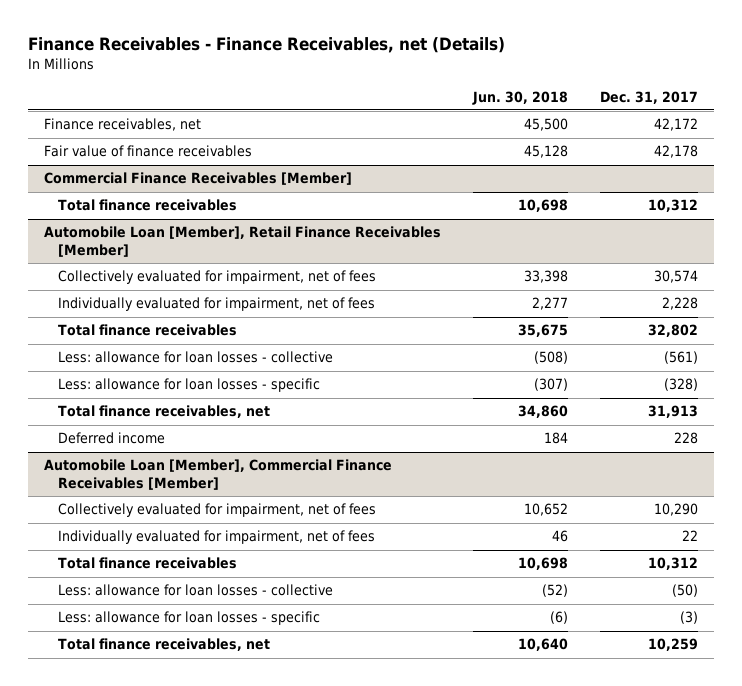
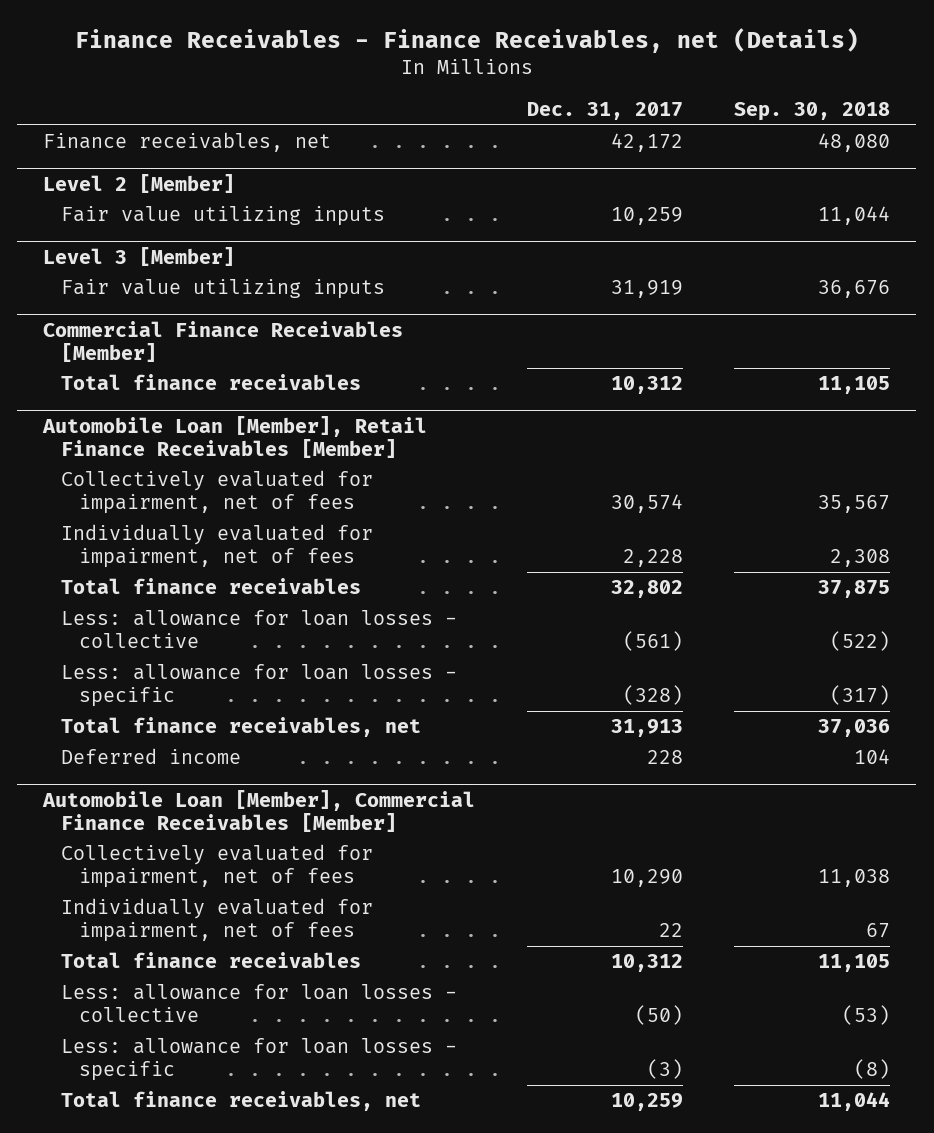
[471,90,568,105] Jun. 30, 2018 -> none
none -> [734,101,891,121] Sep. 30, 2018
none -> [43,173,236,193] Level 2 [Member]
[43,145,252,158] Fair value of finance receivables -> [61,206,386,227] Fair value utilizing inputs
[653,145,698,159] 42,178 -> [610,207,683,226] 10,259
none -> [43,246,236,266] Level 3 [Member]
none -> [61,279,386,300] Fair value utilizing inputs

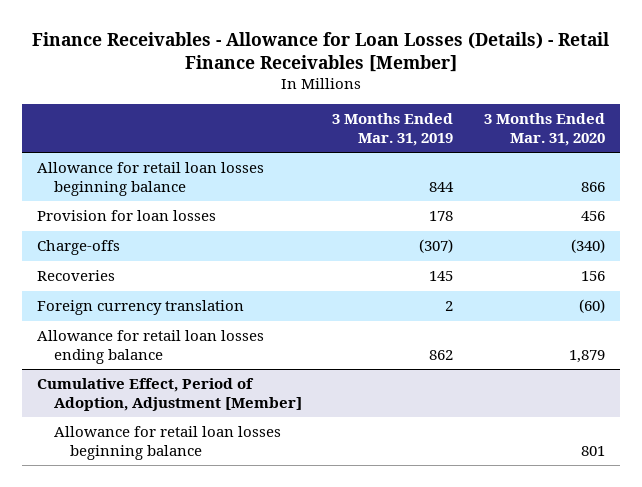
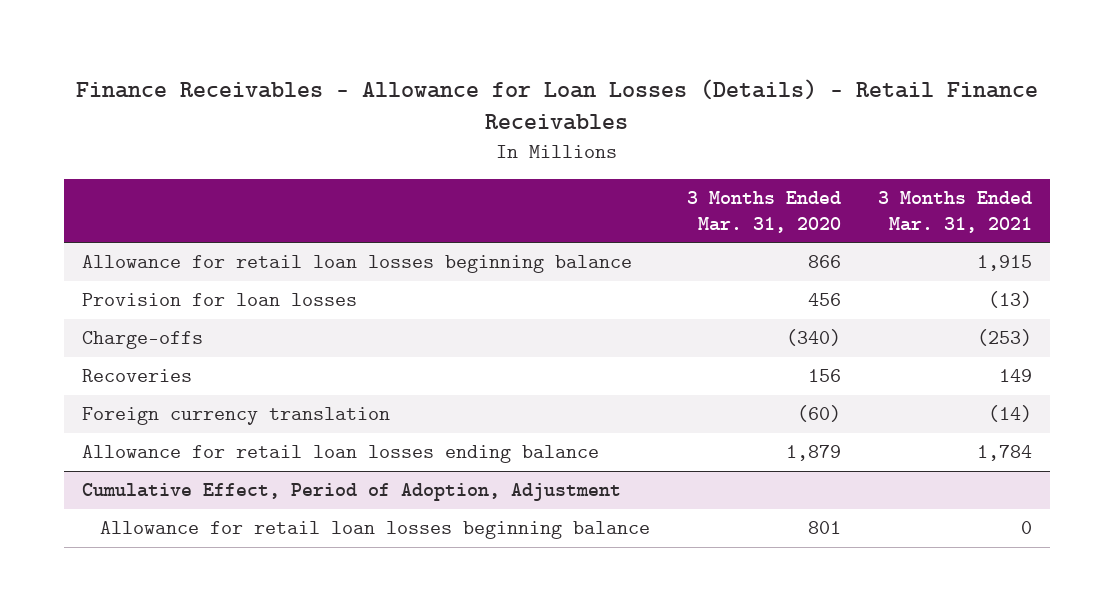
[32,31,610,72] Finance Receivables - Allowance for Loan Losses (Details) - Retail Finance Receivables [Member] -> [75,78,1038,131] Finance Receivables - Allowance for Loan Losses (Details) - Retail Finance Receivables
[332,113,454,146] 3 Months Ended Mar. 31, 2019 -> none
none -> [877,191,1032,233] 3 Months Ended Mar. 31, 2021
[37,378,302,411] Cumulative Effect, Period of Adoption, Adjustment [Member] -> [82,483,622,502] Cumulative Effect, Period of Adoption, Adjustment

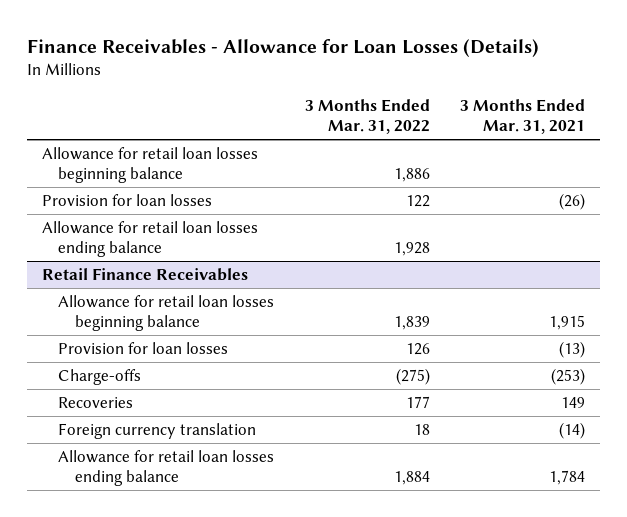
[75,78,1038,131] Finance Receivables - Allowance for Loan Losses (Details) - Retail Finance Receivables -> [26,38,539,57] Finance Receivables - Allowance for Loan Losses (Details)
[687,191,842,233] 3 Months Ended Mar. 31, 2020 -> none
none -> [304,98,430,135] 3 Months Ended Mar. 31, 2022
none -> [41,146,258,184] Allowance for retail loan losses beginning balance
none -> [41,193,212,206] Provision for loan losses
none -> [41,220,258,258] Allowance for retail loan losses ending balance
none -> [41,267,248,281] Retail Finance Receivables
[82,483,622,502] Cumulative Effect, Period of Adoption, Adjustment -> none
[100,521,651,540] Allowance for retail loan losses beginning balance -> none

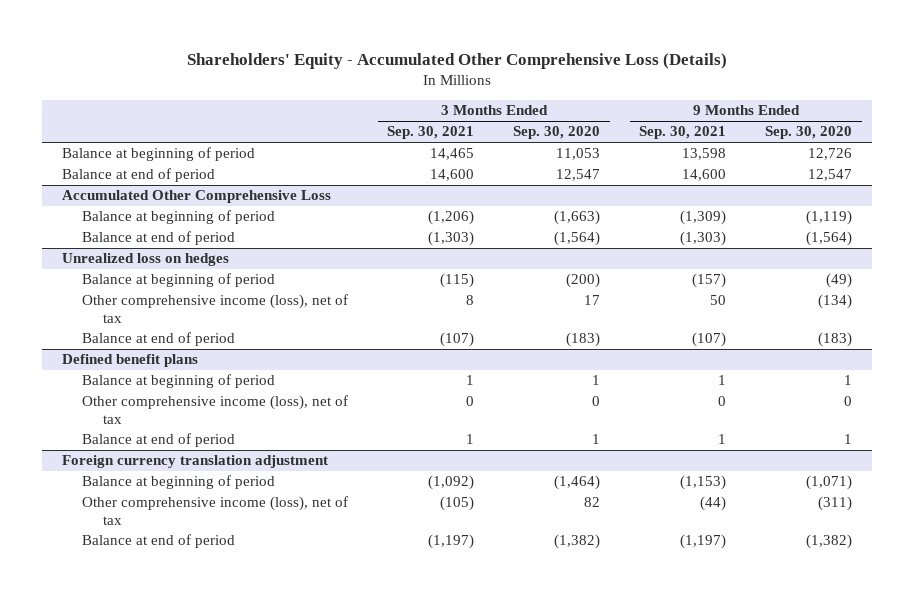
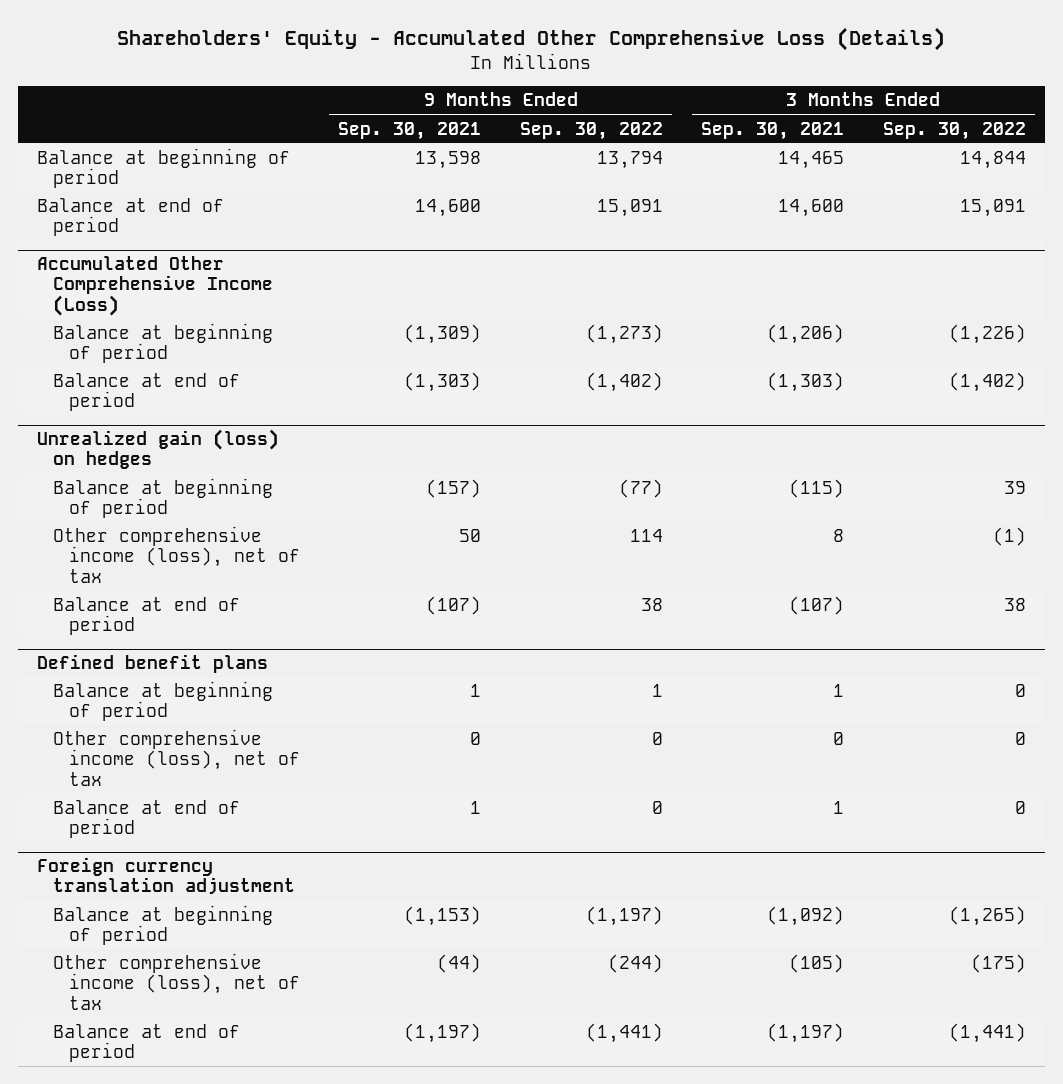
[513,126,601,140] Sep. 30, 2020 -> none
[765,126,853,140] Sep. 30, 2020 -> none
none -> [519,121,663,140] Sep. 30, 2022
none -> [882,121,1026,140] Sep. 30, 2022
[61,190,331,204] Accumulated Other Comprehensive Loss -> [37,256,274,316] Accumulated Other Comprehensive Income (Loss)
[61,253,229,267] Unrealized loss on hedges -> [37,429,280,470] Unrealized gain (loss) on hedges

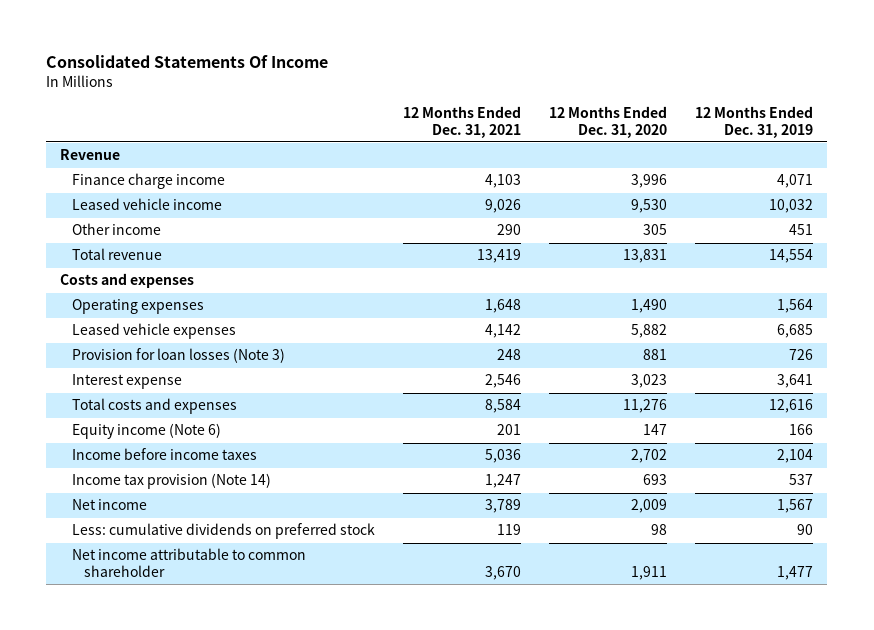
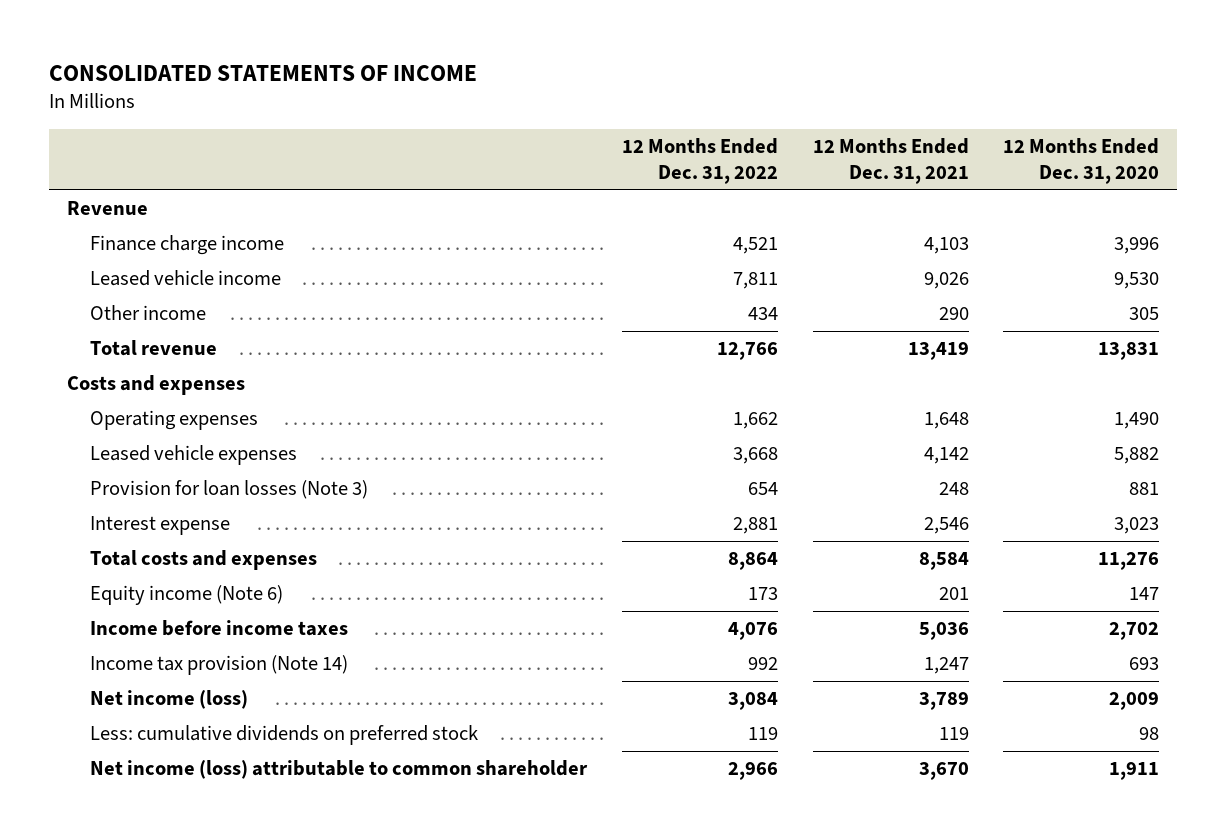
[46,55,329,69] Consolidated Statements Of Income -> [49,64,478,81] CONSOLIDATED STATEMENTS OF INCOME
[695,106,814,138] 12 Months Ended Dec. 31, 2019 -> none
none -> [621,137,778,184] 12 Months Ended Dec. 31, 2022
[72,499,148,511] Net income -> [89,690,248,710] Net income (loss)
[72,548,307,577] Net income attributable to common shareholder -> [89,760,588,780] Net income (loss) attributable to common shareholder

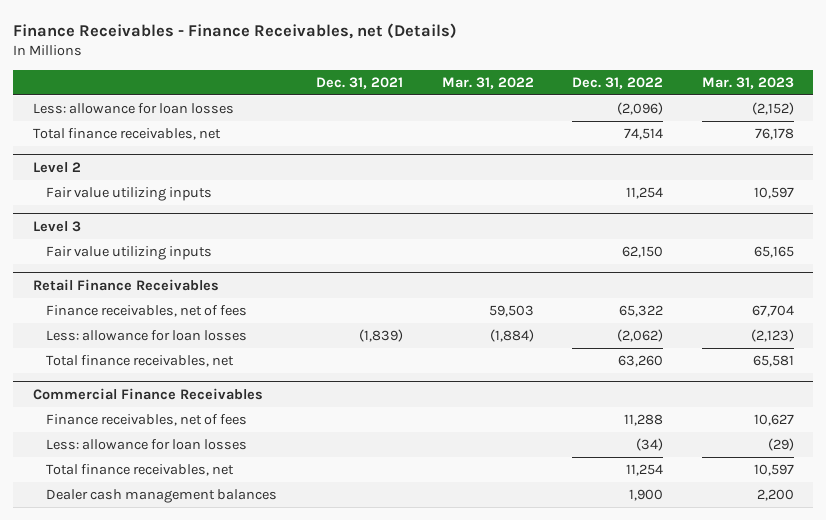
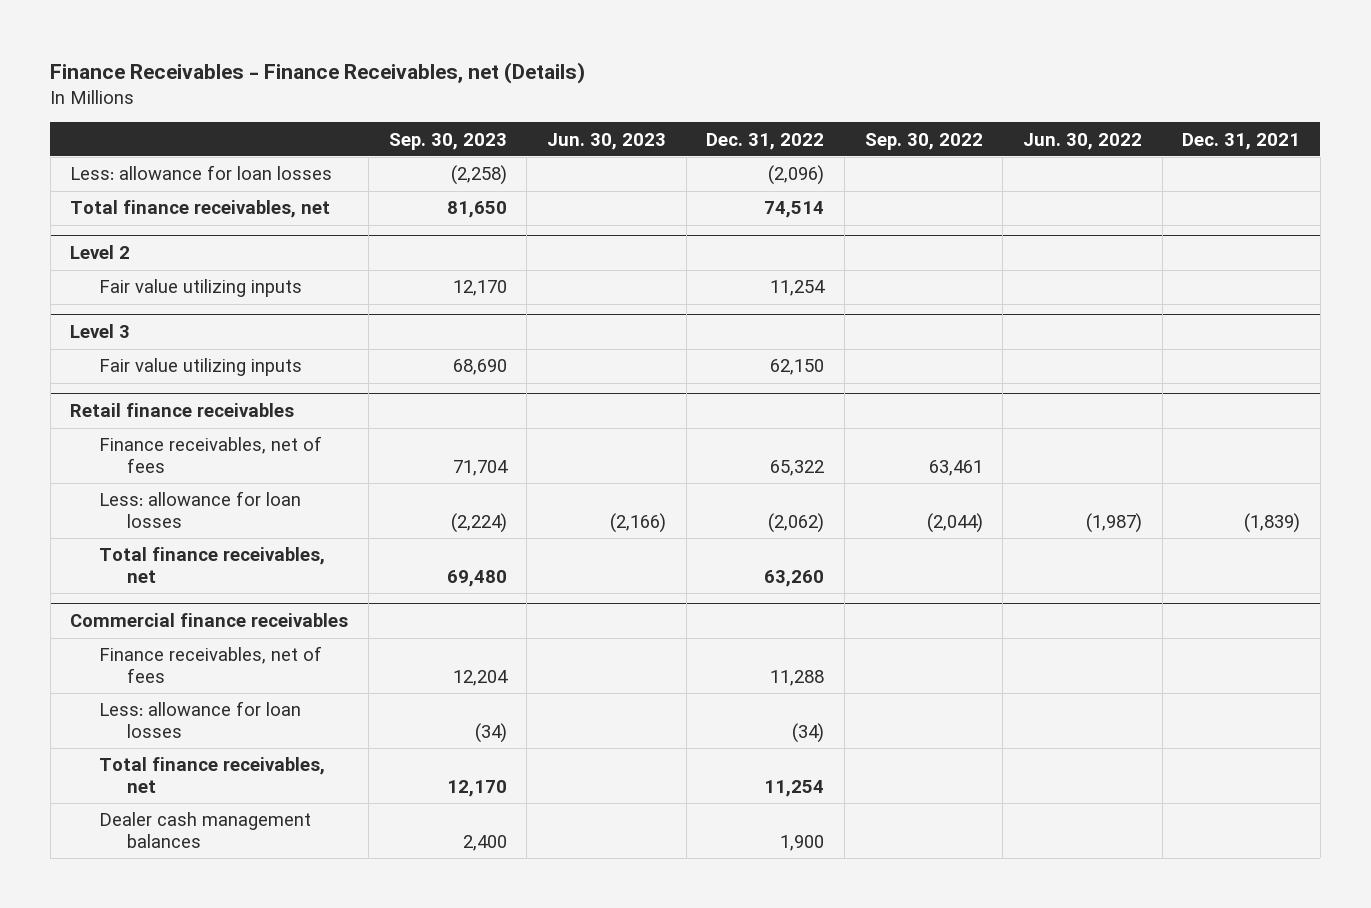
[441,76,534,89] Mar. 31, 2022 -> none
[701,76,794,89] Mar. 31, 2023 -> none
none -> [388,132,507,150] Sep. 30, 2023
none -> [547,132,667,150] Jun. 30, 2023
none -> [864,132,983,150] Sep. 30, 2022
none -> [1022,132,1142,150] Jun. 30, 2022
[32,278,219,291] Retail Finance Receivables -> [70,403,295,418] Retail finance receivables
[32,387,263,400] Commercial Finance Receivables -> [70,613,349,628] Commercial finance receivables

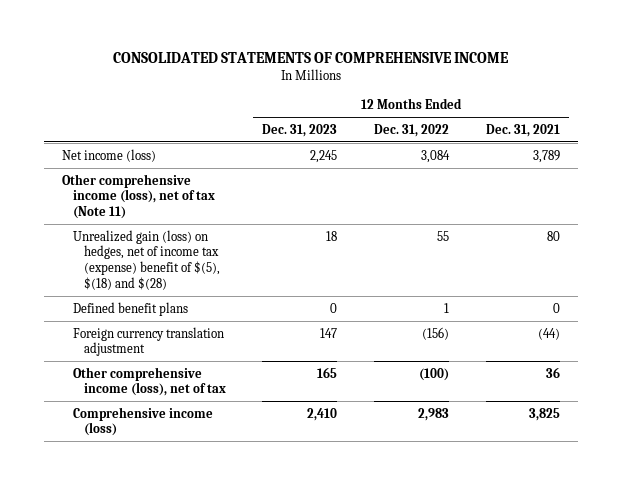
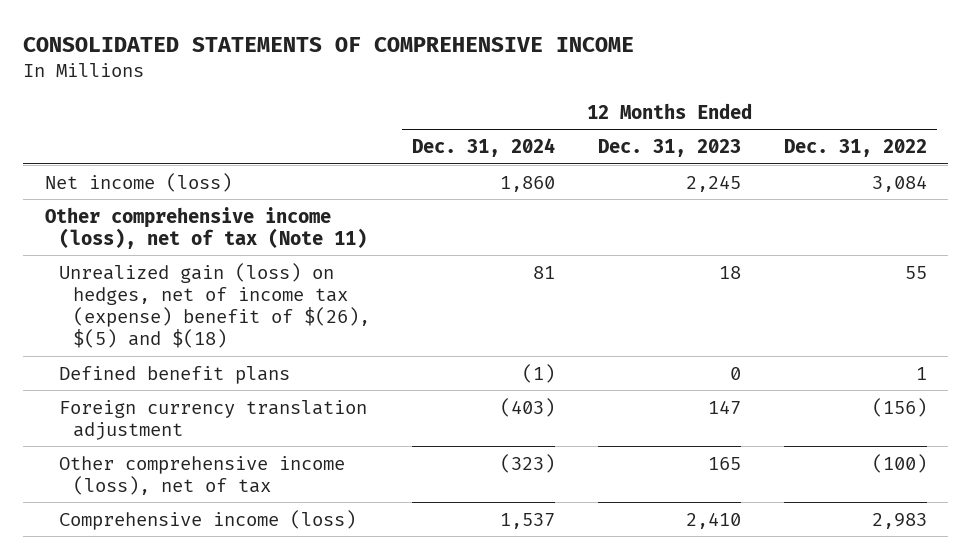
[485,123,560,137] Dec. 31, 2021 -> none
none -> [412,137,556,157] Dec. 31, 2024
[72,229,220,291] Unrealized gain (loss) on hedges, net of income tax (expense) benefit of $(5), $(18) and $(28) -> [58,262,370,348] Unrealized gain (loss) on hedges, net of income tax (expense) benefit of $(26), $(5) and $(18)

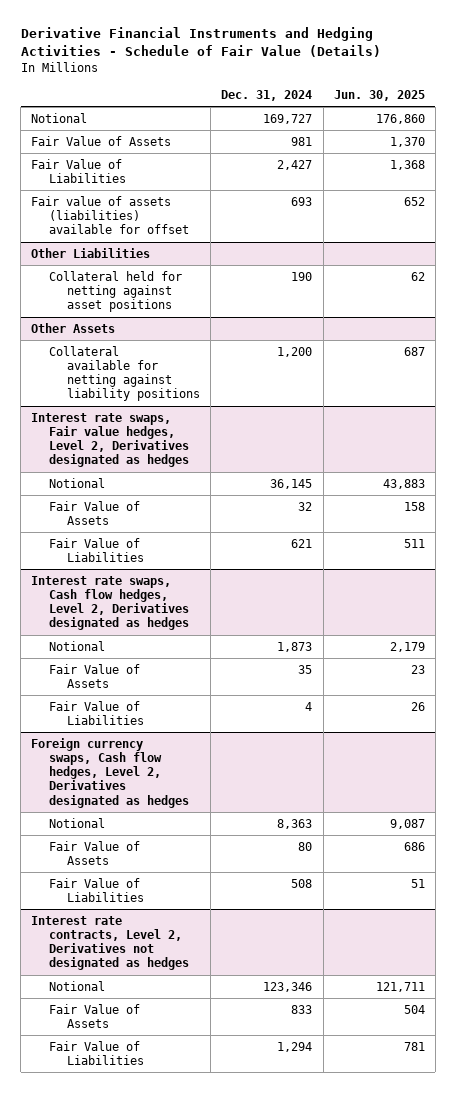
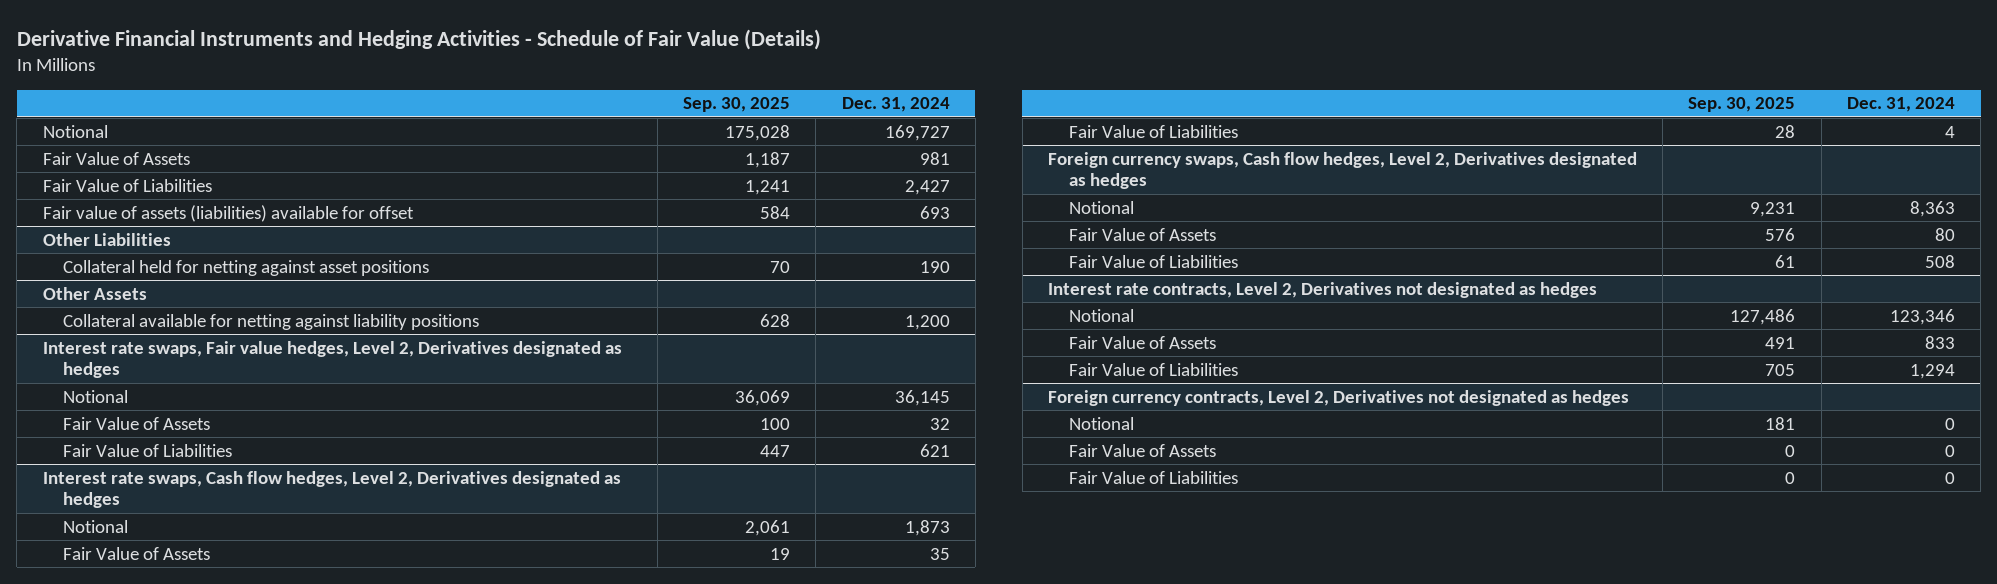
[333,89,425,101] Jun. 30, 2025 -> none
none -> [683,97,791,113] Sep. 30, 2025
none -> [1047,389,1629,406] Foreign currency contracts, Level 2, Derivatives not designated as hedges
none -> [1068,416,1134,430] Notional
none -> [1068,443,1216,457] Fair Value of Assets
none -> [1068,470,1238,484] Fair Value of Liabilities

